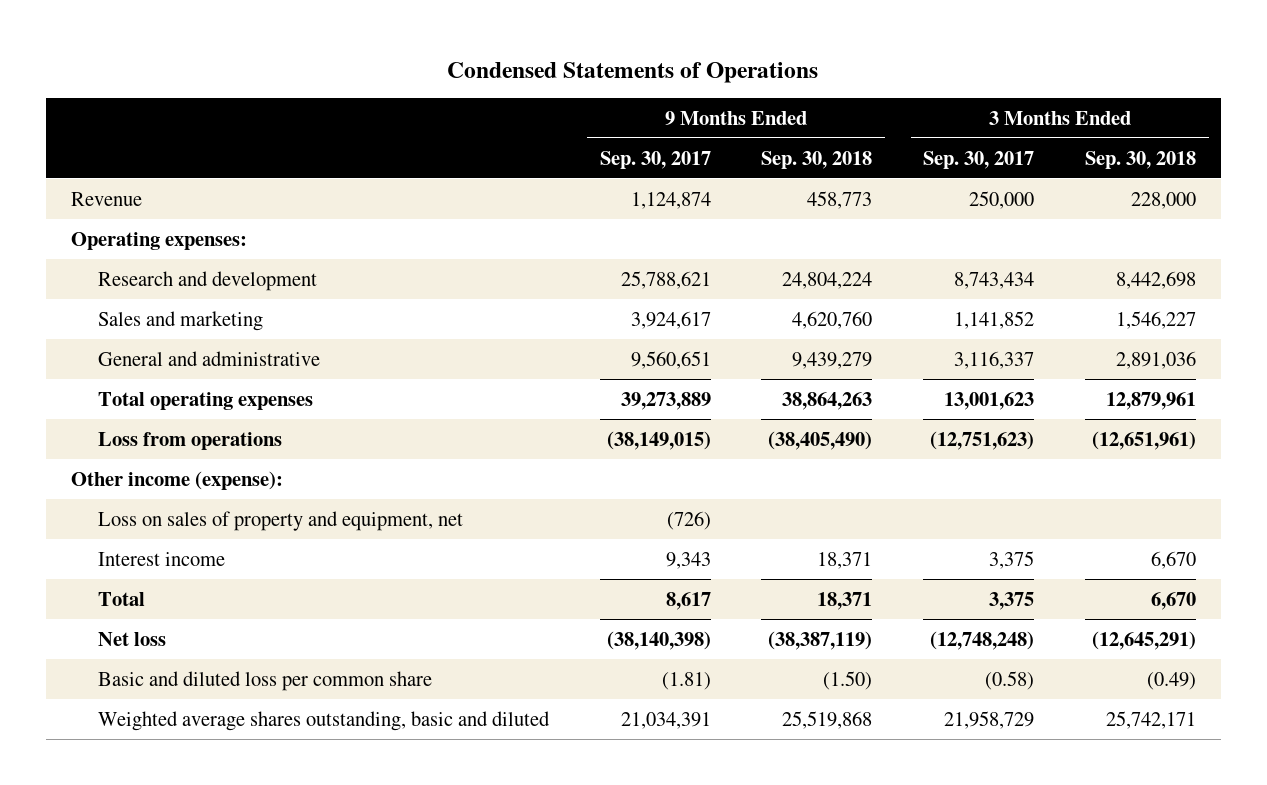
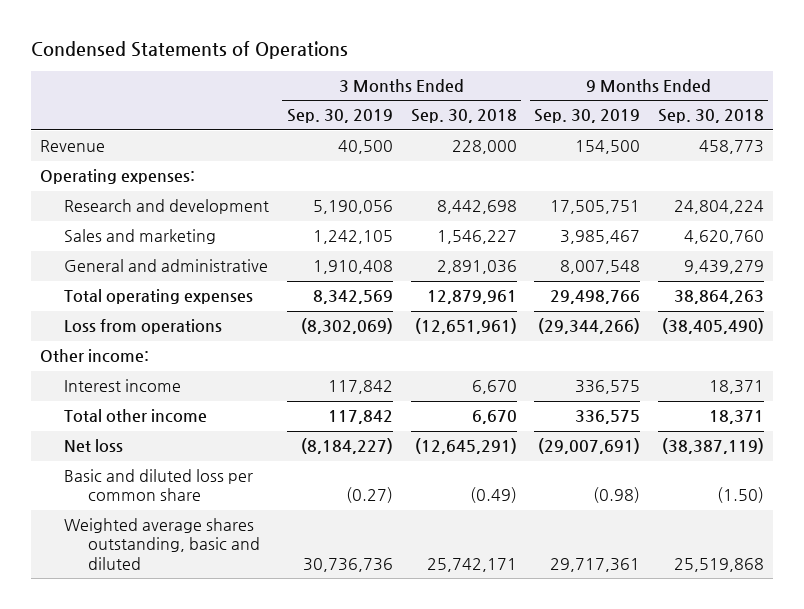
[599,150,711,169] Sep. 30, 2017 -> none
[923,150,1035,169] Sep. 30, 2017 -> none
none -> [286,109,393,124] Sep. 30, 2019
none -> [534,109,641,124] Sep. 30, 2019
[97,510,463,531] Loss on sales of property and equipment, net -> none
[70,470,283,490] Other income (expense): -> [39,349,149,364] Other income:
[97,591,145,606] Total -> [64,409,208,424] Total other income

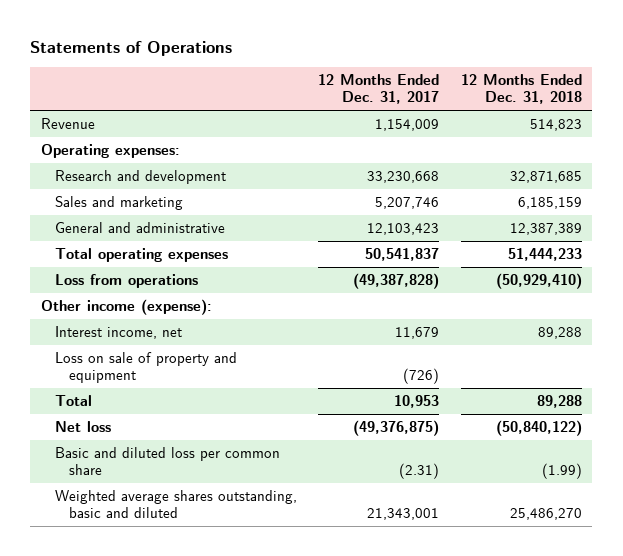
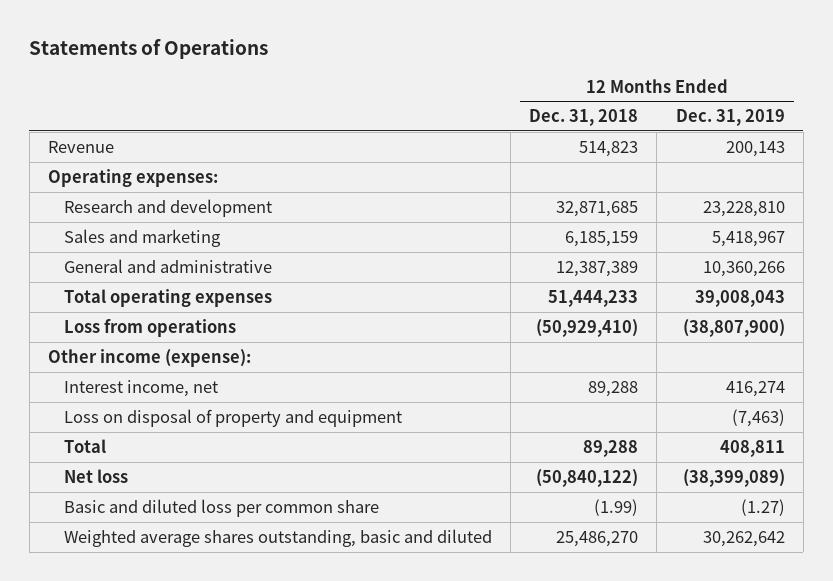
[318,74,440,105] 12 Months Ended Dec. 31, 2017 -> none
none -> [675,109,785,127] Dec. 31, 2019
[54,352,237,384] Loss on sale of property and equipment -> [63,408,402,427] Loss on disposal of property and equipment

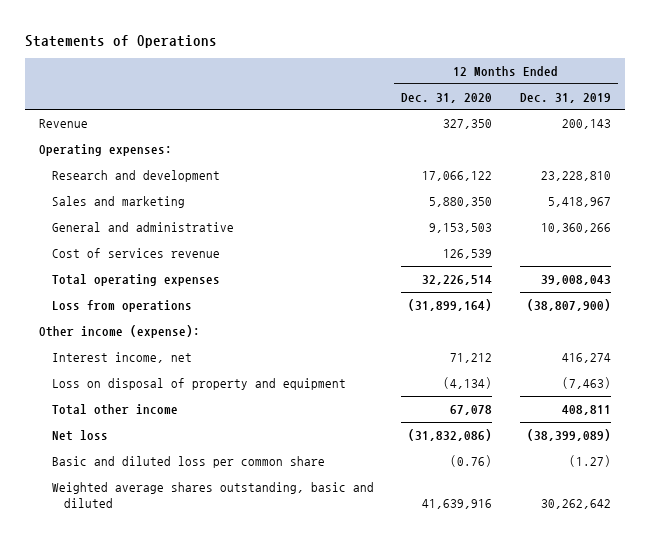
[529,109,639,127] Dec. 31, 2018 -> none
none -> [401,92,493,103] Dec. 31, 2020
none -> [51,247,220,258] Cost of services revenue
[63,438,106,453] Total -> [51,403,178,415] Total other income

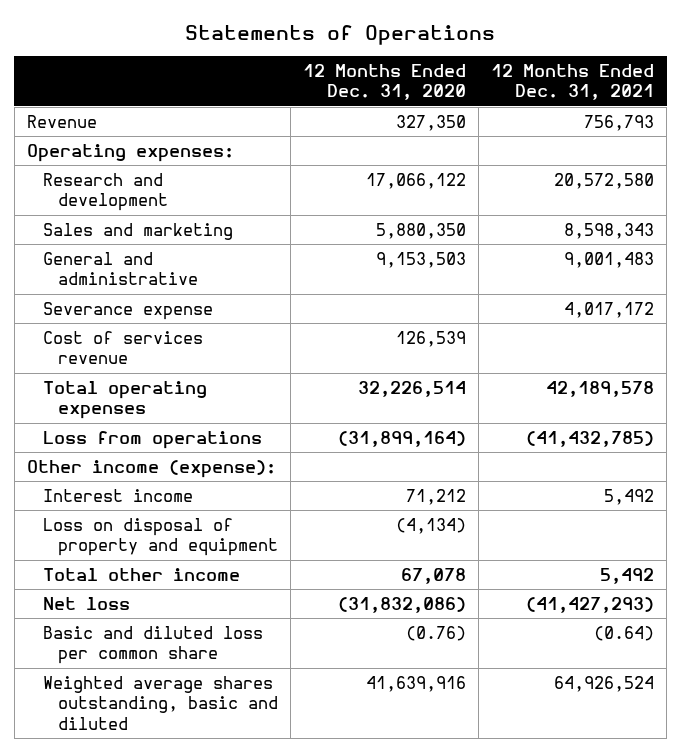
[519,92,611,103] Dec. 31, 2019 -> none
none -> [491,63,655,101] 12 Months Ended Dec. 31, 2021
none -> [42,301,213,320] Severance expense
[51,351,192,363] Interest income, net -> [42,488,193,502] Interest income

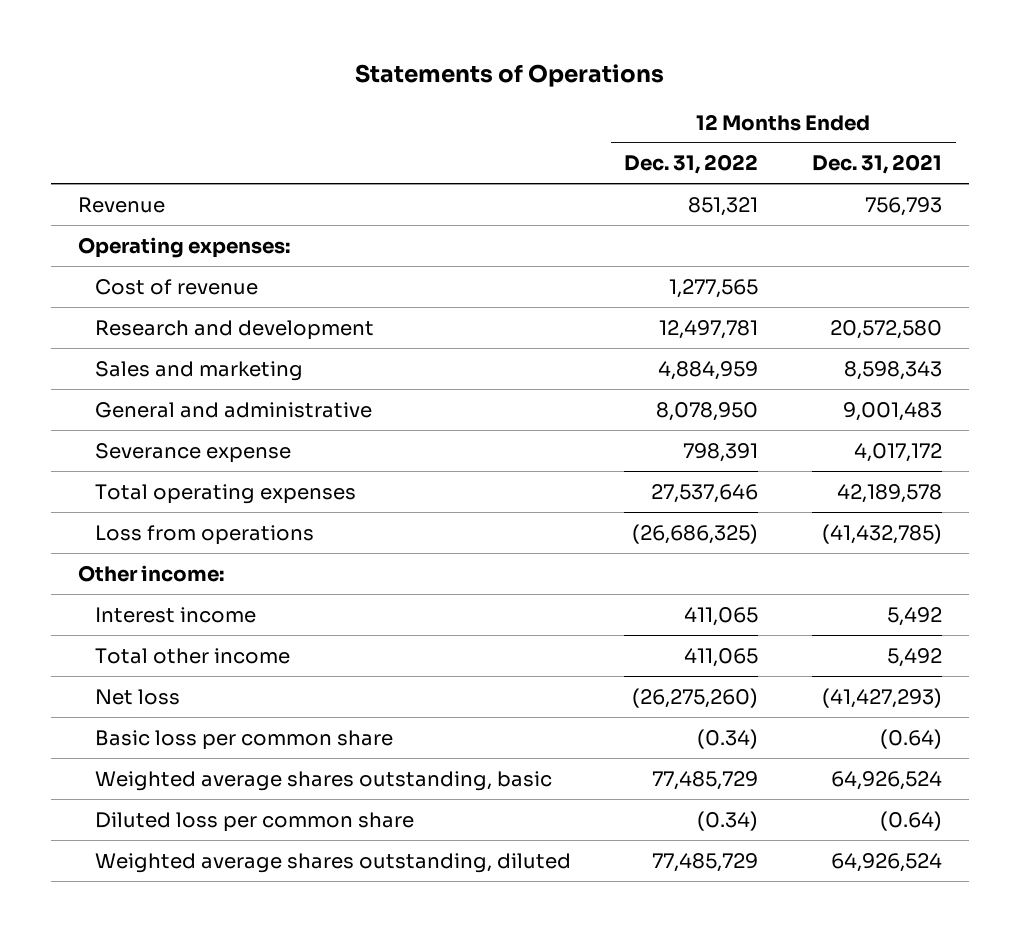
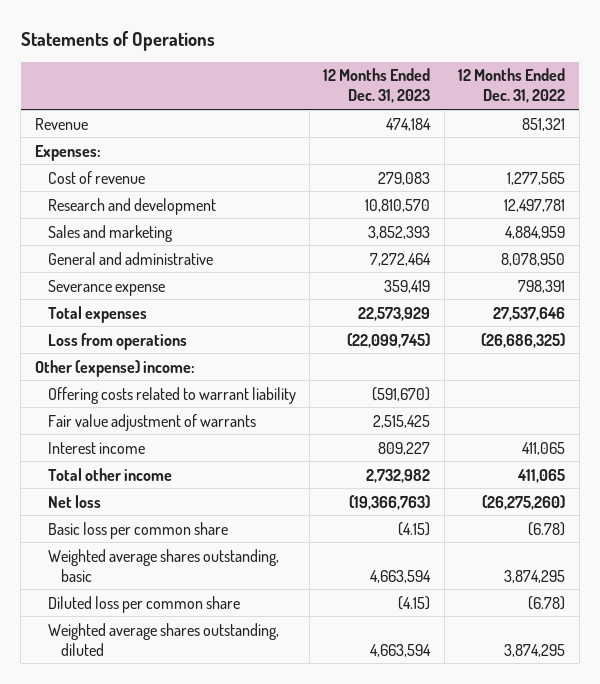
[812,154,943,175] Dec. 31, 2021 -> none
none -> [323,68,431,104] 12 Months Ended Dec. 31, 2023
[77,236,290,258] Operating expenses: -> [34,144,101,161] Expenses:
[94,483,356,504] Total operating expenses -> [47,305,147,323] Total expenses
[77,564,224,582] Other income: -> [34,359,195,377] Other (expense) income:
none -> [47,386,296,404] Offering costs related to warrant liability
none -> [47,413,256,431] Fair value adjustment of warrants
[697,728,759,749] (0.34) -> [528,521,566,536] (6.78)
[652,770,759,790] 77,485,729 -> [504,569,566,583] 3,874,295
[697,810,759,831] (0.34) -> [528,595,566,610] (6.78)
[652,852,759,872] 77,485,729 -> [504,643,566,657] 3,874,295

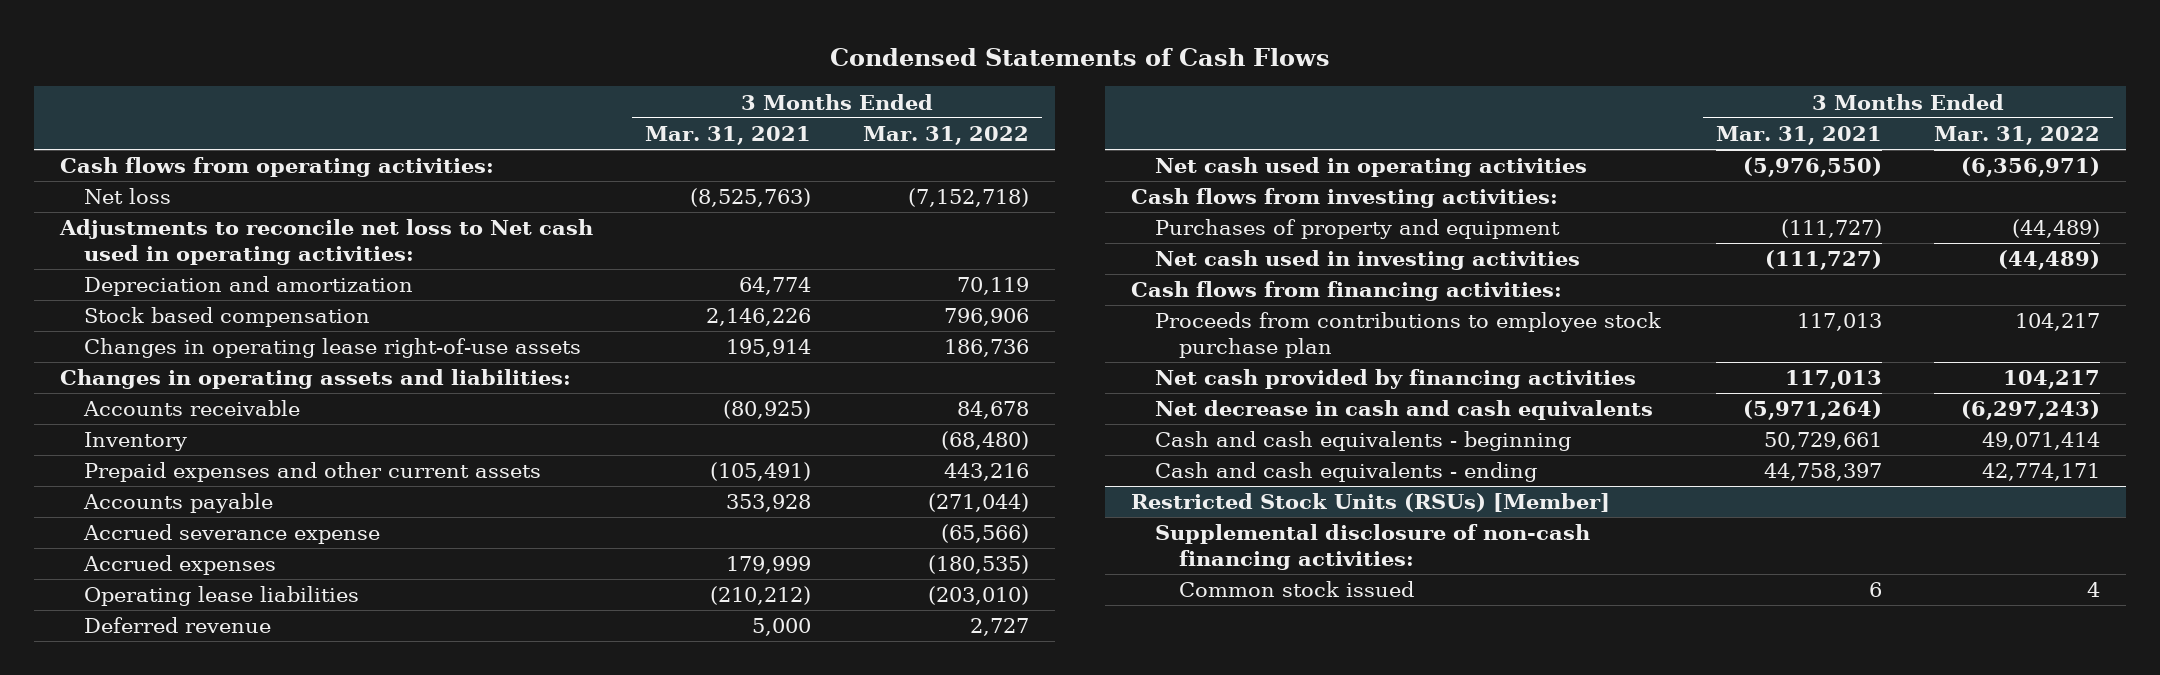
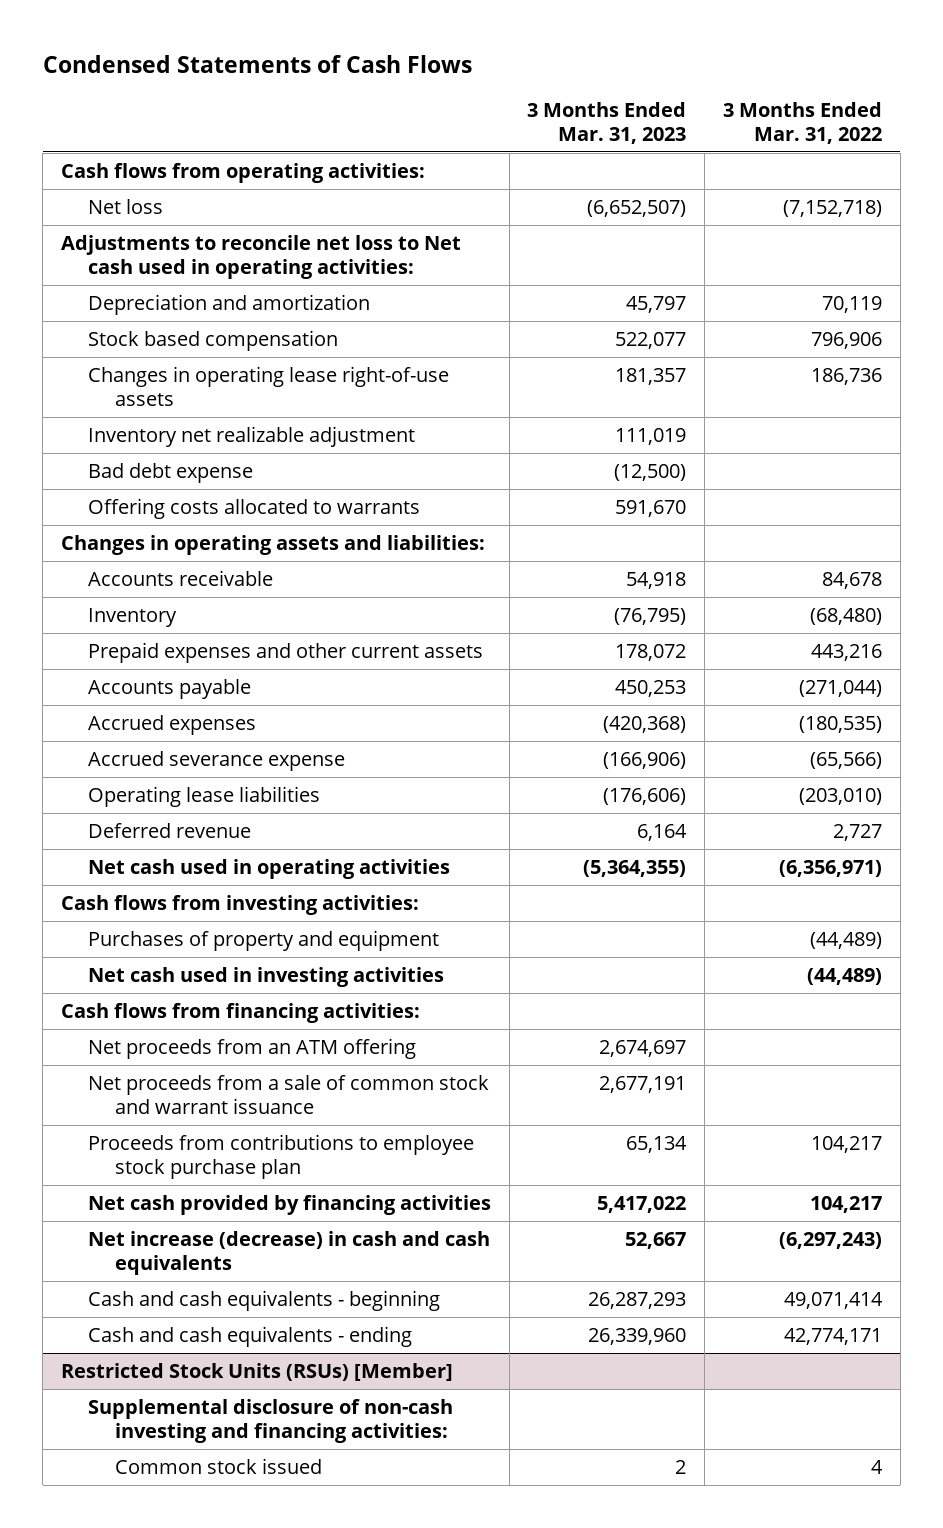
[644,126,811,146] Mar. 31, 2021 -> none
none -> [527,102,687,144] 3 Months Ended Mar. 31, 2023
none -> [87,426,415,448] Inventory net realizable adjustment
none -> [87,463,253,484] Bad debt expense
none -> [87,498,420,520] Offering costs allocated to warrants
[83,524,381,545] Accrued severance expense -> [87,751,345,772] Accrued severance expense
none -> [87,1038,416,1060] Net proceeds from an ATM offering
none -> [87,1075,489,1114] Net proceeds from a sale of common stock and warrant issuance
[1155,400,1654,421] Net decrease in cash and cash equivalents -> [87,1231,490,1275] Net increase (decrease) in cash and cash equivalents
[1155,524,1591,571] Supplemental disclosure of non-cash financing activities: -> [87,1399,453,1443] Supplemental disclosure of non-cash investing and financing activities:

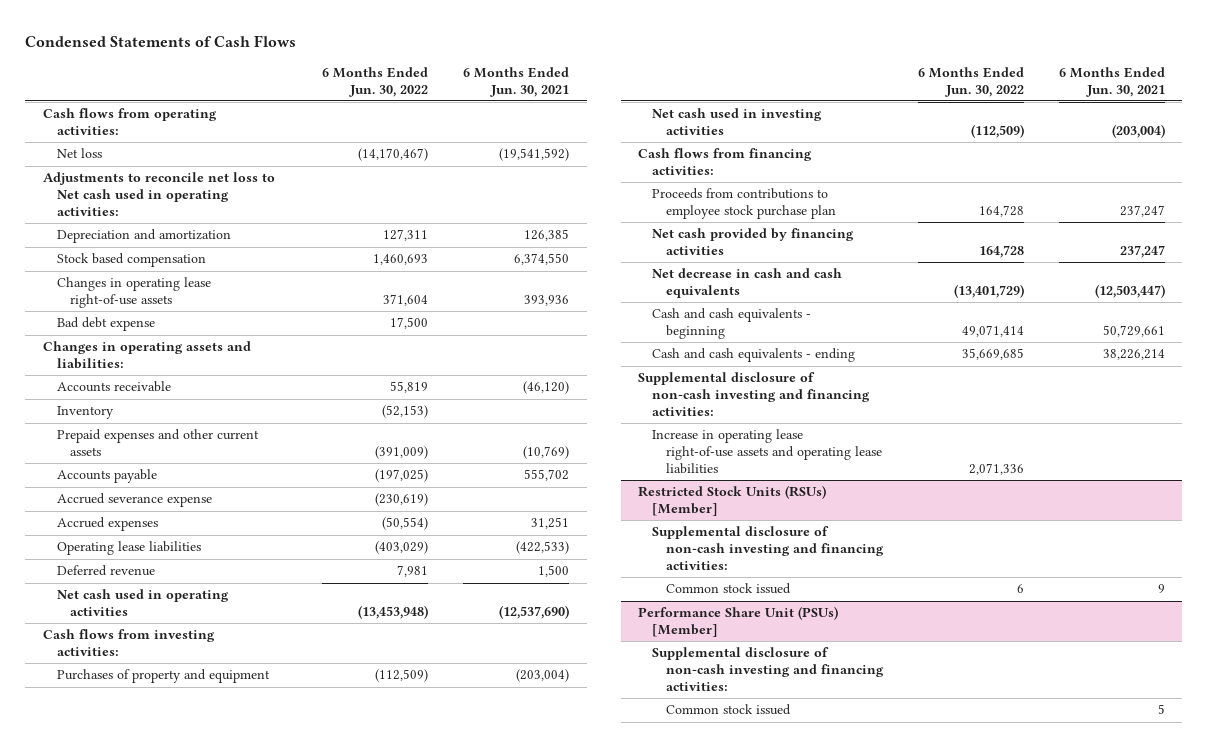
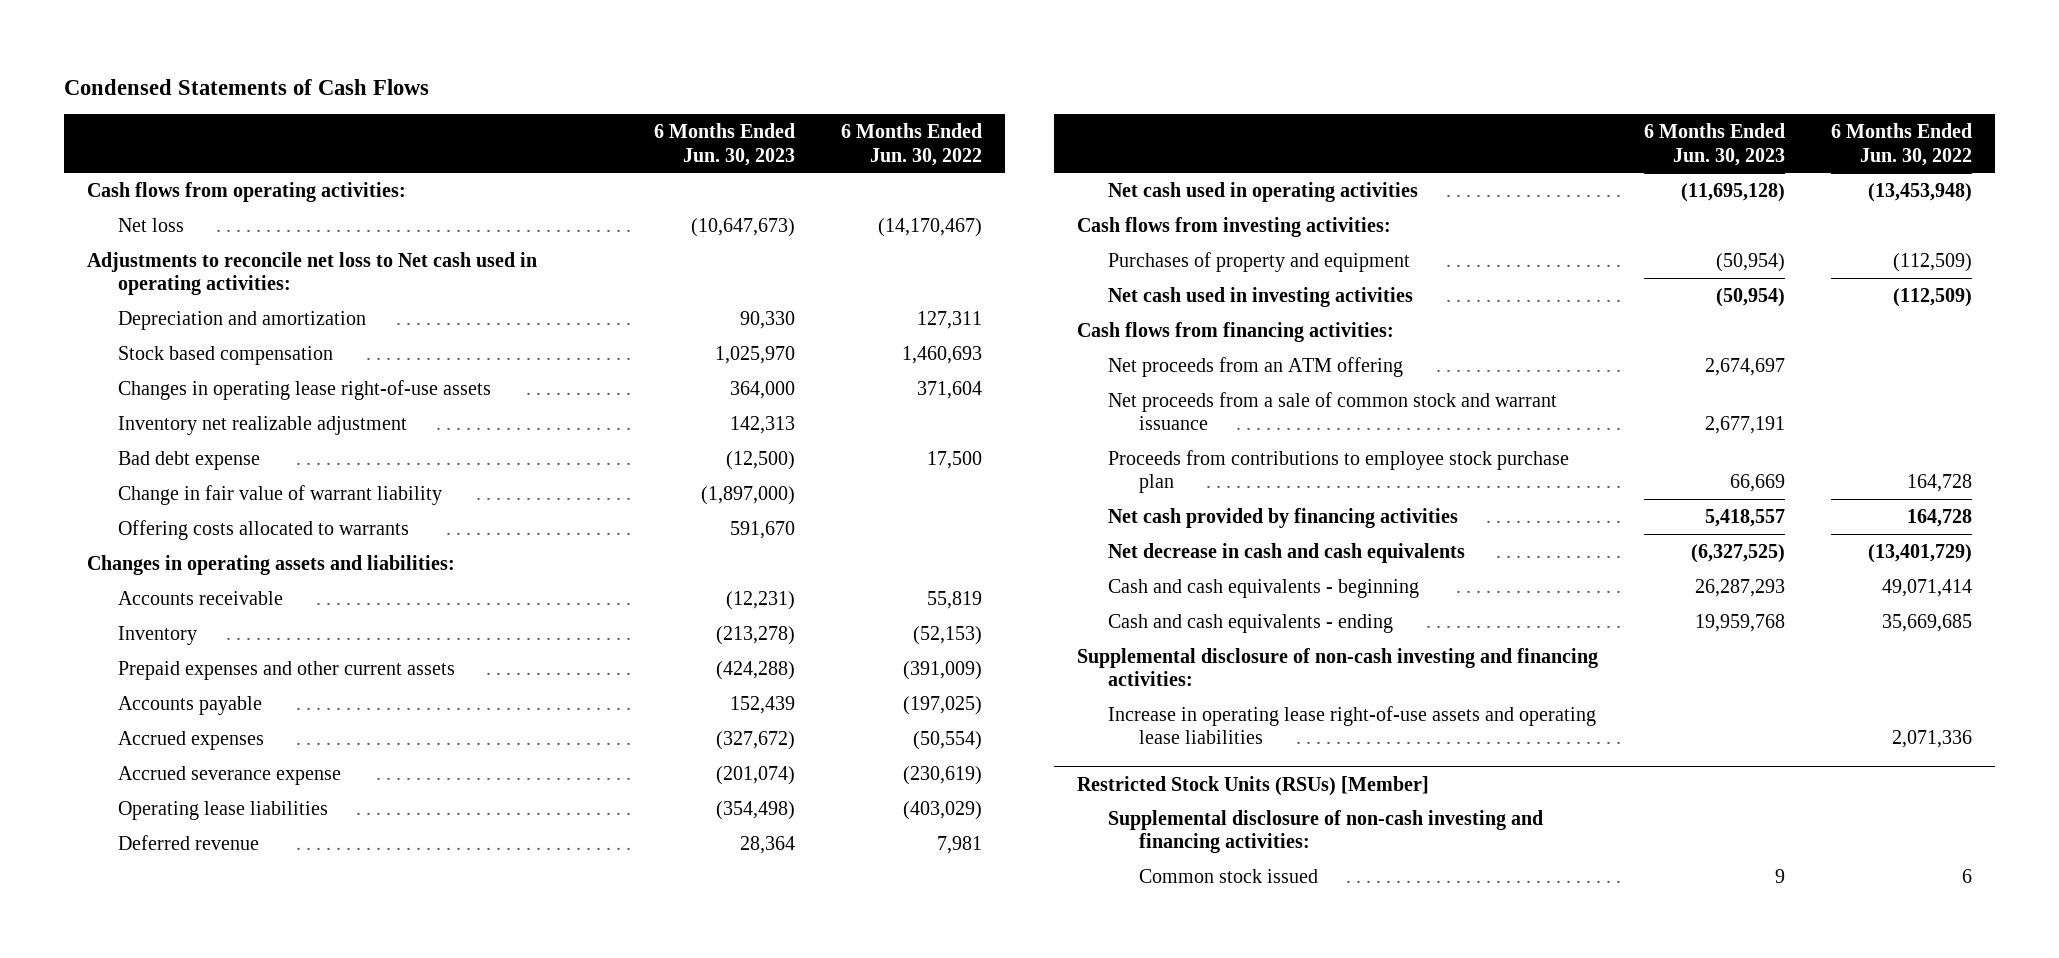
[463,66,570,97] 6 Months Ended Jun. 30, 2021 -> none
none -> [653,123,795,166] 6 Months Ended Jun. 30, 2023
none -> [117,415,407,435] Inventory net realizable adjustment
none -> [117,484,442,505] Change in fair value of warrant liability
none -> [117,519,409,540] Offering costs allocated to warrants
[56,493,212,508] Accrued severance expense -> [117,765,341,785] Accrued severance expense
none -> [1107,356,1403,377] Net proceeds from an ATM offering
none -> [1107,391,1557,431] Net proceeds from a sale of common stock and warrant issuance
[638,606,839,638] Performance Share Unit (PSUs) [Member] -> none
[652,647,884,691] Supplemental disclosure of non-cash investing and financing activities: -> none
[665,704,791,716] Common stock issued -> none

